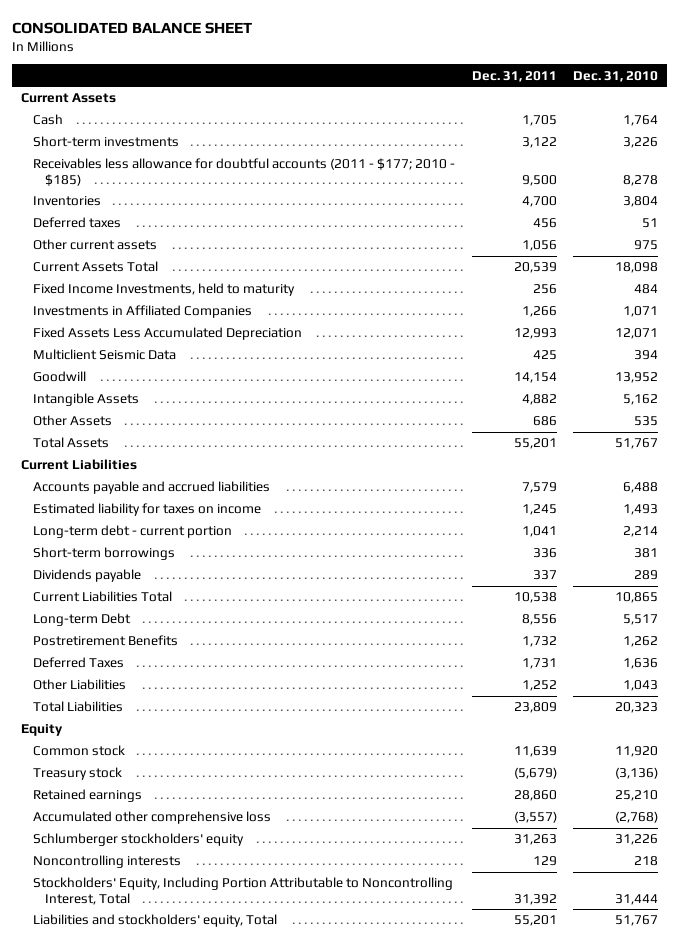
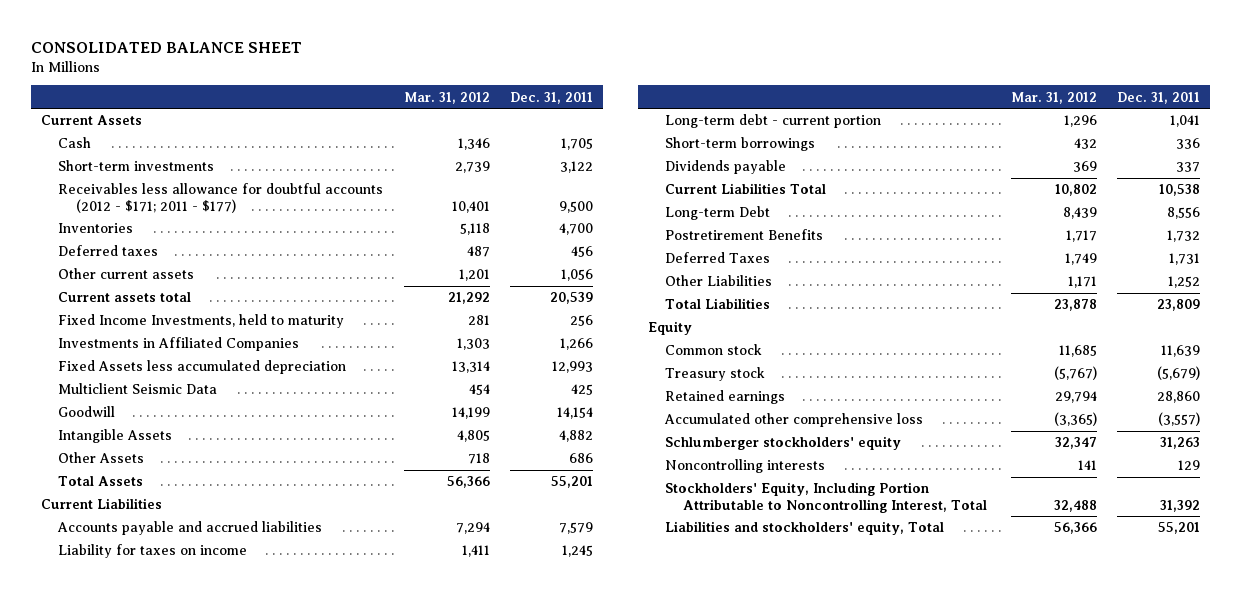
[573,70,659,82] Dec. 31, 2010 -> none
none -> [403,91,490,104] Mar. 31, 2012
[32,158,455,186] Receivables less allowance for doubtful accounts (2011 - $177; 2010 - $185) -> [58,183,384,213] Receivables less allowance for doubtful accounts (2012 - $171; 2011 - $177)
[32,261,158,273] Current Assets Total -> [58,292,192,303] Current assets total
[32,327,302,341] Fixed Assets Less Accumulated Depreciation -> [58,360,347,375] Fixed Assets less accumulated depreciation
[32,503,261,517] Estimated liability for taxes on income -> [58,544,248,559] Liability for taxes on income

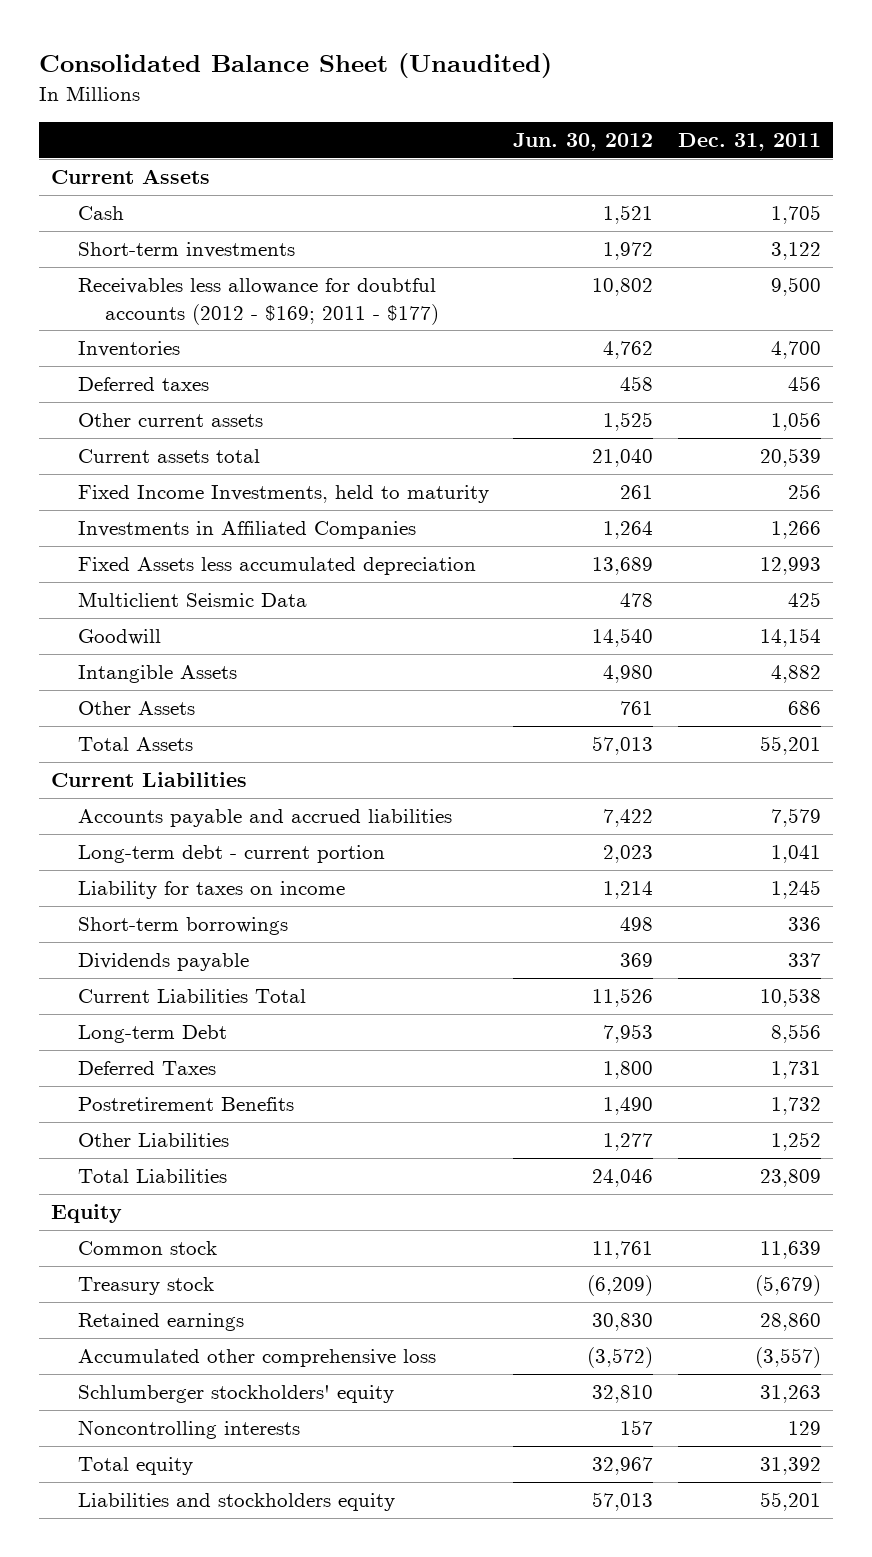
[31,41,303,53] CONSOLIDATED BALANCE SHEET -> [38,52,552,78] Consolidated Balance Sheet (Unaudited)
[403,91,490,104] Mar. 31, 2012 -> none
none -> [513,133,654,152] Jun. 30, 2012
[58,183,384,213] Receivables less allowance for doubtful accounts (2012 - $171; 2011 - $177) -> [77,278,439,325] Receivables less allowance for doubtful accounts (2012 - $169; 2011 - $177)
[58,544,248,559] Liability for taxes on income -> [77,881,345,900] Liability for taxes on income
[665,229,824,241] Postretirement Benefits -> [77,1097,294,1112] Postretirement Benefits
[665,482,987,513] Stockholders' Equity, Including Portion Attributable to Noncontrolling Interest, Total -> [77,1457,193,1476] Total equity
[665,521,945,536] Liabilities and stockholders' equity, Total -> [77,1493,395,1512] Liabilities and stockholders equity

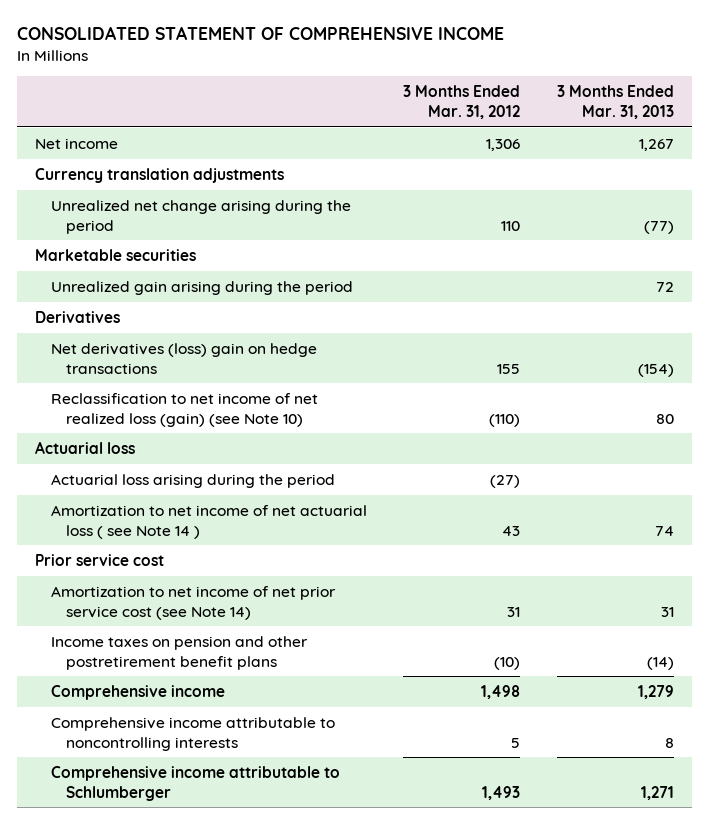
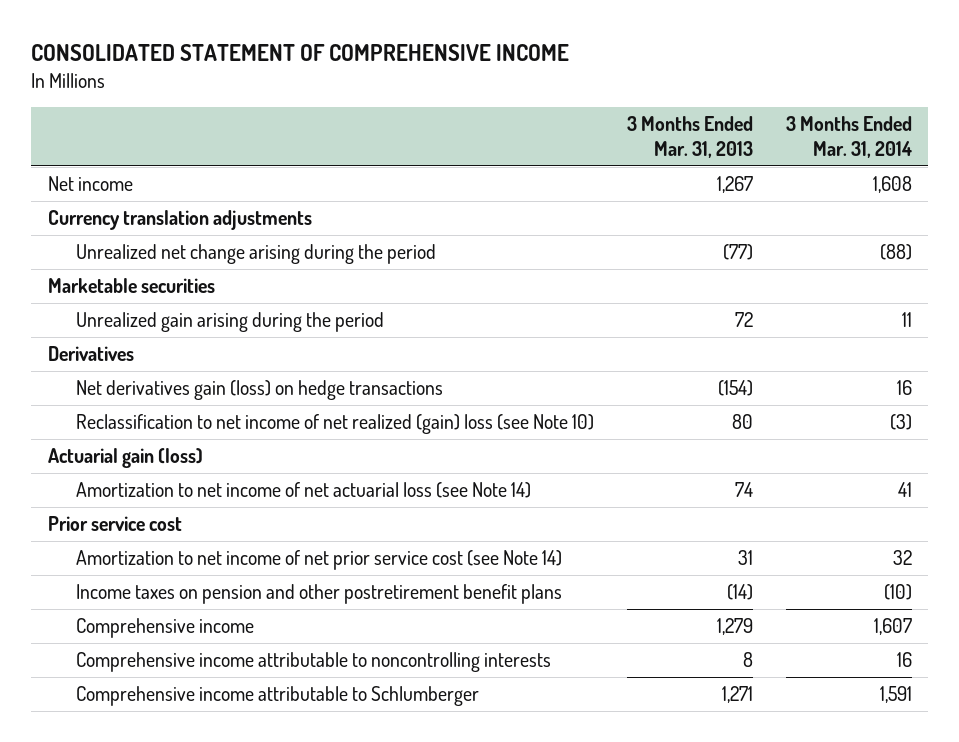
[403,84,521,119] 3 Months Ended Mar. 31, 2012 -> none
none -> [785,116,912,159] 3 Months Ended Mar. 31, 2014
[50,473,335,488] Actuarial loss arising during the period -> none
[50,342,317,374] Net derivatives (loss) gain on hedge transactions -> [75,379,443,400] Net derivatives gain (loss) on hedge transactions
[50,392,318,427] Reclassification to net income of net realized loss (gain) (see Note 10) -> [75,413,594,434] Reclassification to net income of net realized (gain) loss (see Note 10)
[34,440,135,454] Actuarial loss -> [47,447,203,468] Actuarial gain (loss)
[50,504,367,539] Amortization to net income of net actuarial loss ( see Note 14 ) -> [75,481,531,498] Amortization to net income of net actuarial loss (see Note 14)

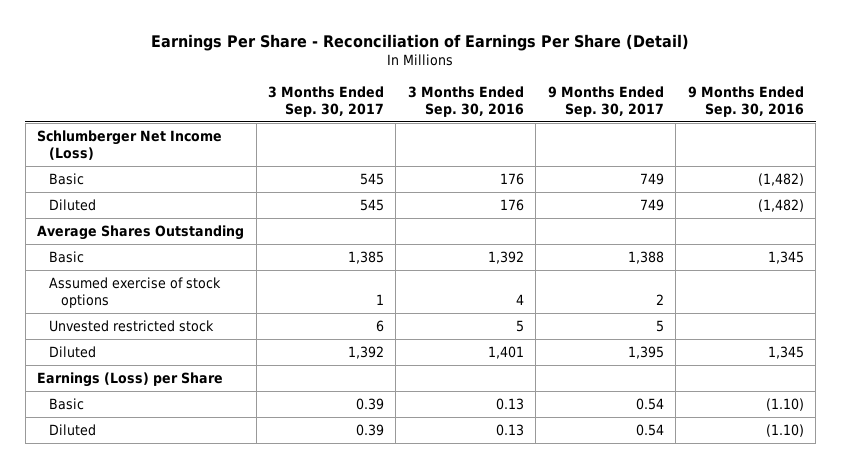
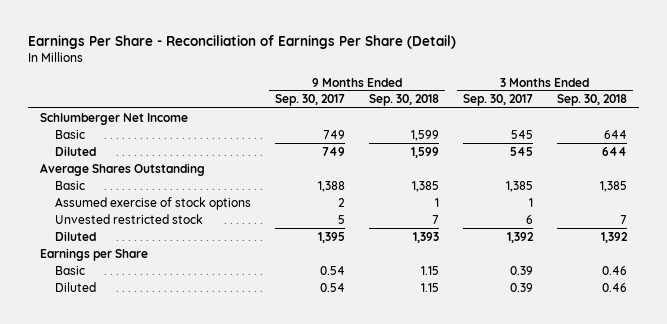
[407,85,524,118] 3 Months Ended Sep. 30, 2016 -> none
[687,85,804,118] 9 Months Ended Sep. 30, 2016 -> none
none -> [368,94,439,107] Sep. 30, 2018
none -> [556,94,627,107] Sep. 30, 2018
[37,129,223,161] Schlumberger Net Income (Loss) -> [40,112,189,125] Schlumberger Net Income
[37,371,224,387] Earnings (Loss) per Share -> [40,247,149,261] Earnings per Share

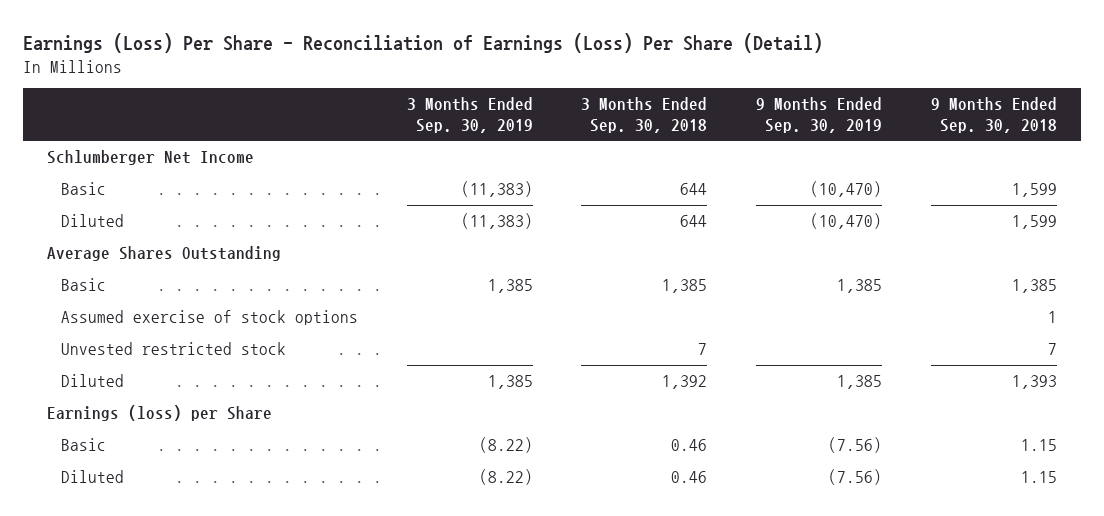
[28,35,457,50] Earnings Per Share - Reconciliation of Earnings Per Share (Detail) -> [22,32,823,53] Earnings (Loss) Per Share - Reconciliation of Earnings (Loss) Per Share (Detail)
[275,94,346,107] Sep. 30, 2017 -> none
[462,94,533,107] Sep. 30, 2017 -> none
none -> [406,97,533,133] 3 Months Ended Sep. 30, 2019
none -> [756,97,883,133] 9 Months Ended Sep. 30, 2019
[40,247,149,261] Earnings per Share -> [47,405,273,422] Earnings (loss) per Share

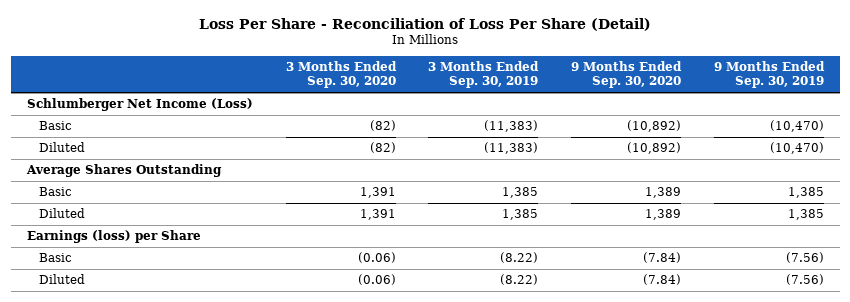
[22,32,823,53] Earnings (Loss) Per Share - Reconciliation of Earnings (Loss) Per Share (Detail) -> [199,17,652,31] Loss Per Share - Reconciliation of Loss Per Share (Detail)
[581,97,708,133] 3 Months Ended Sep. 30, 2018 -> none
[930,97,1057,133] 9 Months Ended Sep. 30, 2018 -> none
none -> [285,60,397,89] 3 Months Ended Sep. 30, 2020
none -> [570,60,682,89] 9 Months Ended Sep. 30, 2020
[47,150,255,166] Schlumberger Net Income -> [26,98,253,112] Schlumberger Net Income (Loss)
[60,310,358,326] Assumed exercise of stock options -> none
[60,342,286,356] Unvested restricted stock -> none

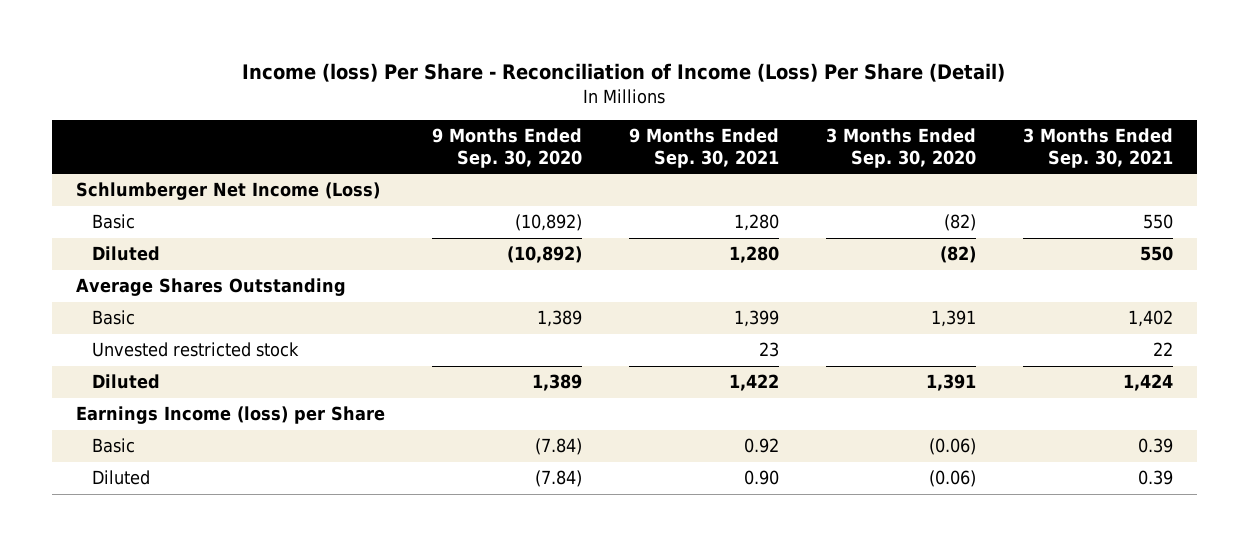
[199,17,652,31] Loss Per Share - Reconciliation of Loss Per Share (Detail) -> [242,63,1006,83] Income (loss) Per Share - Reconciliation of Income (Loss) Per Share (Detail)
[428,60,540,89] 3 Months Ended Sep. 30, 2019 -> none
[713,60,825,89] 9 Months Ended Sep. 30, 2019 -> none
none -> [628,128,779,168] 9 Months Ended Sep. 30, 2021
none -> [1023,128,1174,168] 3 Months Ended Sep. 30, 2021
none -> [92,342,300,358] Unvested restricted stock
[26,230,201,244] Earnings (loss) per Share -> [75,406,385,425] Earnings Income (loss) per Share

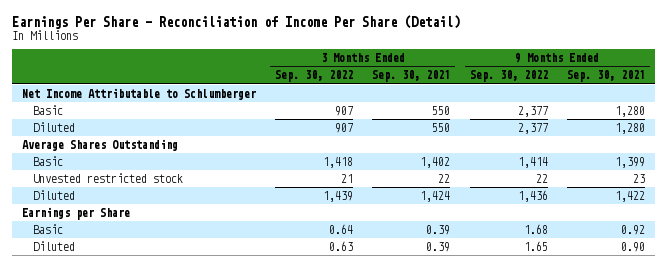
[242,63,1006,83] Income (loss) Per Share - Reconciliation of Income (Loss) Per Share (Detail) -> [12,15,461,30] Earnings Per Share - Reconciliation of Income Per Share (Detail)
[431,128,582,168] 9 Months Ended Sep. 30, 2020 -> none
[826,128,977,168] 3 Months Ended Sep. 30, 2020 -> none
none -> [275,70,354,83] Sep. 30, 2022
none -> [469,70,548,83] Sep. 30, 2022
[75,182,380,201] Schlumberger Net Income (Loss) -> [22,87,257,100] Net Income Attributable to Schlumberger
[75,406,385,425] Earnings Income (loss) per Share -> [22,206,131,220] Earnings per Share

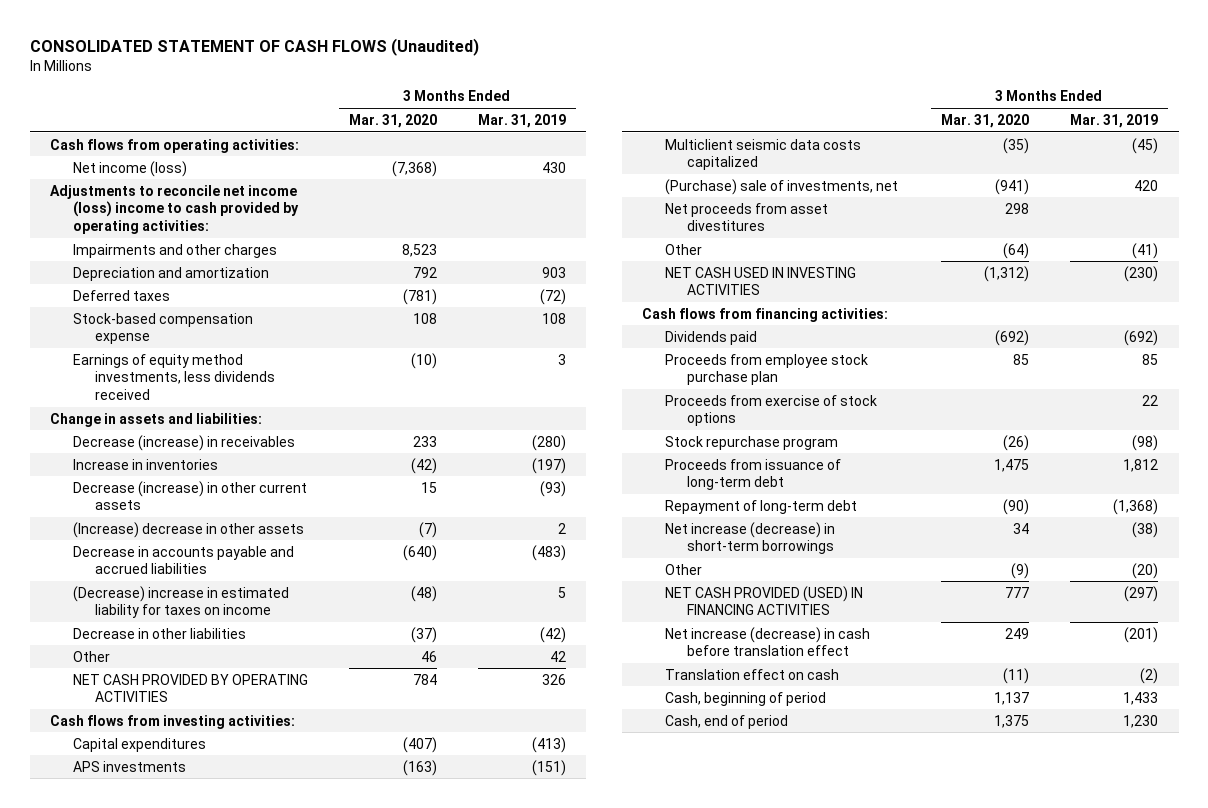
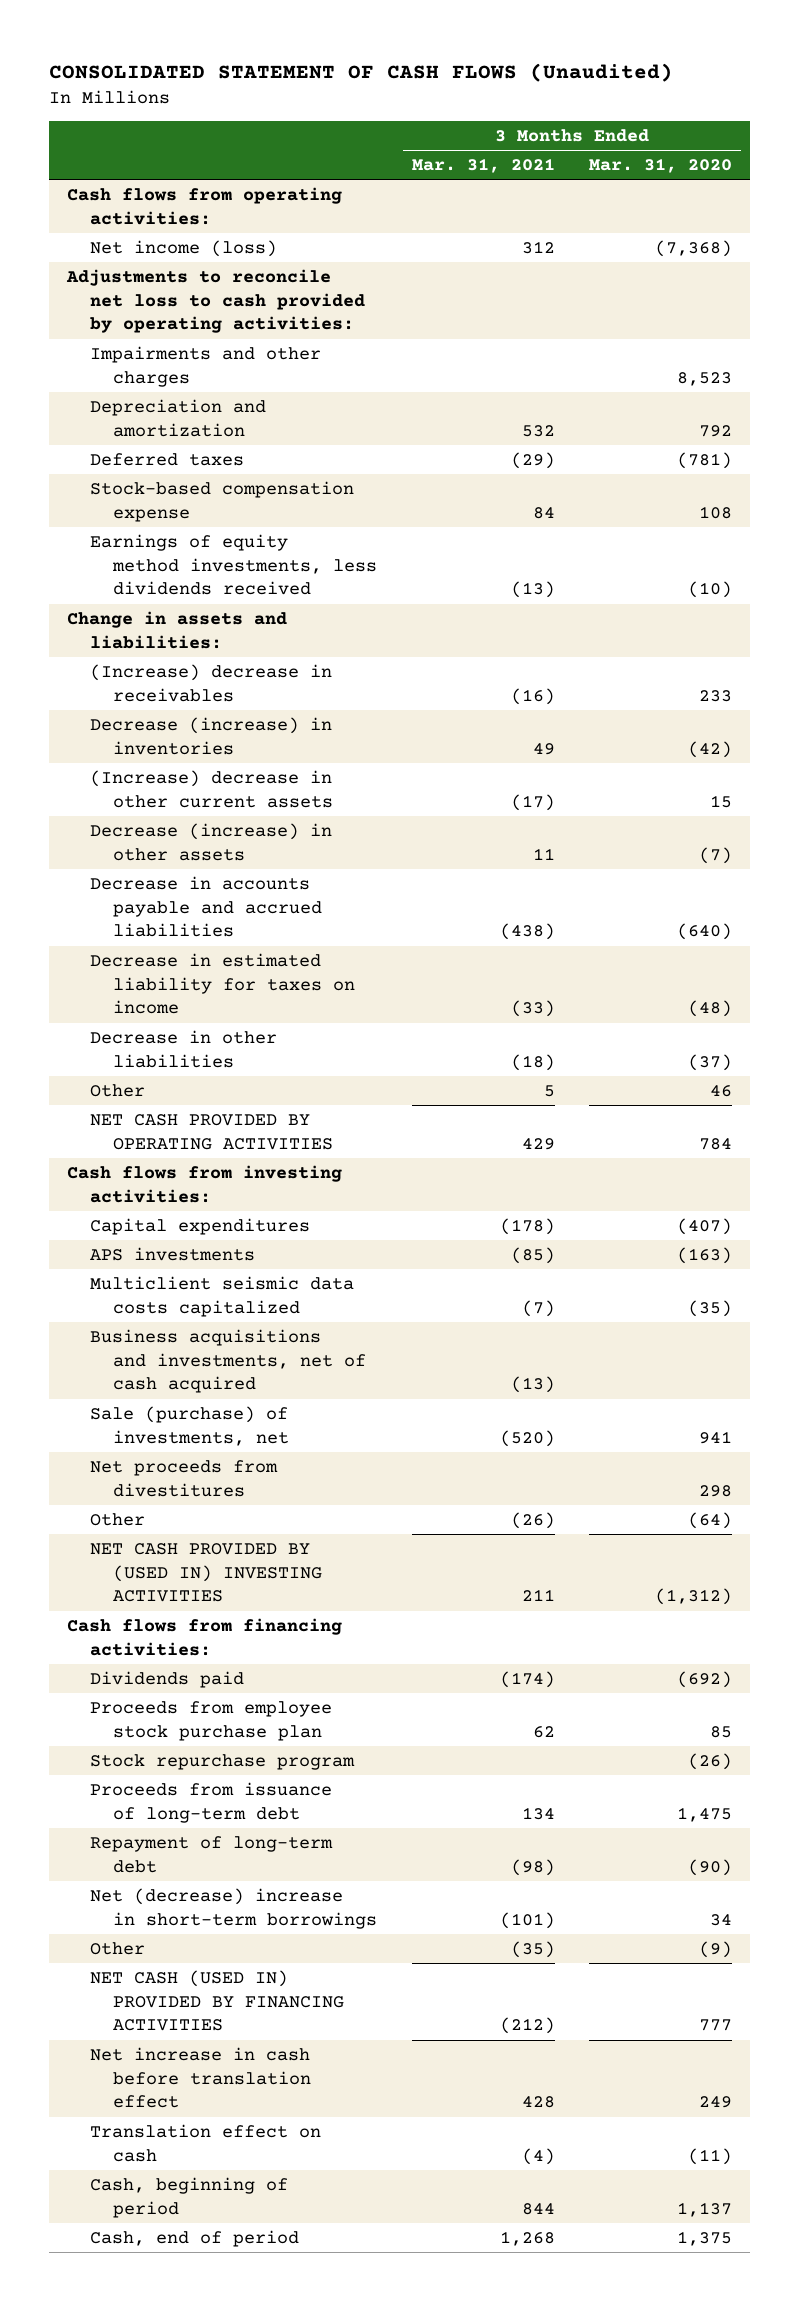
[477,113,566,128] Mar. 31, 2019 -> none
none -> [411,158,555,174] Mar. 31, 2021
[50,184,299,235] Adjustments to reconcile net income (loss) income to cash provided by operating activities: -> [65,268,365,334] Adjustments to reconcile net loss to cash provided by operating activities:
[72,434,295,451] Decrease (increase) in receivables -> [89,663,332,702] (Increase) decrease in receivables
[72,458,218,470] Increase in inventories -> [89,716,332,755] Decrease (increase) in inventories
[72,480,307,511] Decrease (increase) in other current assets -> [89,769,333,808] (Increase) decrease in other current assets
[72,521,304,538] (Increase) decrease in other assets -> [89,822,332,861] Decrease (increase) in other assets
[72,585,289,619] (Decrease) increase in estimated liability for taxes on income -> [89,952,355,1015] Decrease in estimated liability for taxes on income
none -> [89,1328,366,1394] Business acquisitions and investments, net of cash acquired
[664,178,898,195] (Purchase) sale of investments, net -> [89,1405,289,1446] Sale (purchase) of investments, net
[994,178,1029,195] (941) -> [699,1430,733,1444] 941
[664,202,828,232] Net proceeds from asset divestitures -> [89,1459,278,1497] Net proceeds from divestitures
[664,266,856,296] NET CASH USED IN INVESTING ACTIVITIES -> [89,1542,322,1603] NET CASH PROVIDED BY (USED IN) INVESTING ACTIVITIES
[664,394,877,427] Proceeds from exercise of stock options -> none
[664,521,835,555] Net increase (decrease) in short-term borrowings -> [89,1887,377,1929] Net (decrease) increase in short-term borrowings
[664,585,863,616] NET CASH PROVIDED (USED) IN FINANCING ACTIVITIES -> [89,1969,344,2032] NET CASH (USED IN) PROVIDED BY FINANCING ACTIVITIES
[664,626,870,657] Net increase (decrease) in cash before translation effect -> [89,2046,311,2109] Net increase in cash before translation effect

